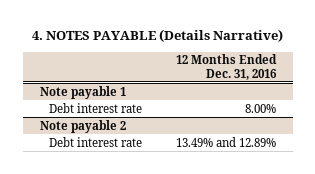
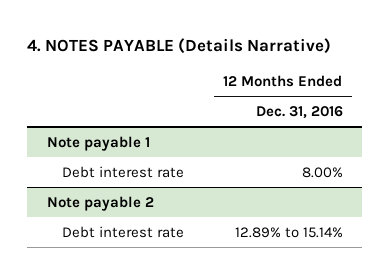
[175,136,276,147] 13.49% and 12.89% -> [234,226,343,238] 12.89% to 15.14%

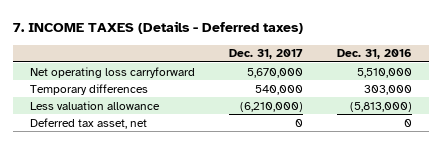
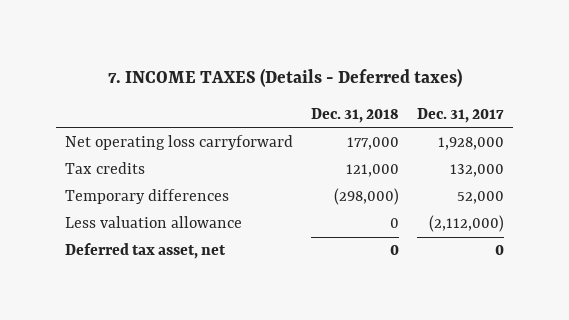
[337,49,413,60] Dec. 31, 2016 -> none
none -> [311,108,400,124] Dec. 31, 2018
[247,67,304,78] 5,670,000 -> [437,137,504,151] 1,928,000
none -> [65,162,146,175] Tax credits
[255,84,304,95] 540,000 -> [456,191,504,205] 52,000
[240,101,304,112] (6,210,000) -> [428,215,504,233] (2,112,000)

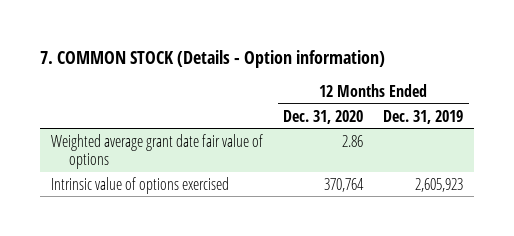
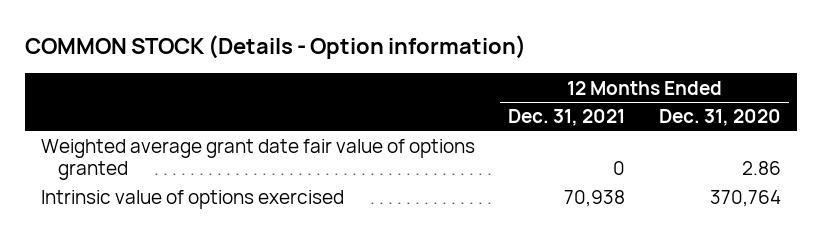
[40,50,386,69] 7. COMMON STOCK (Details - Option information) -> [24,35,526,60] COMMON STOCK (Details - Option information)
[383,109,464,124] Dec. 31, 2019 -> none
none -> [508,109,626,127] Dec. 31, 2021
[50,133,263,170] Weighted average grant date fair value of options -> [41,139,476,181] Weighted average grant date fair value of options granted

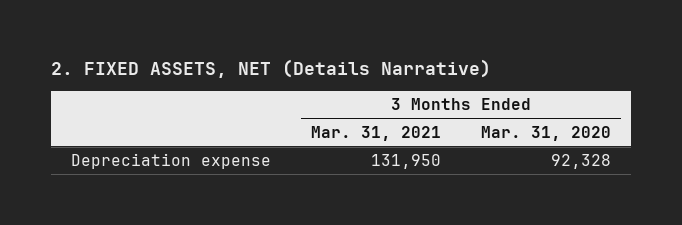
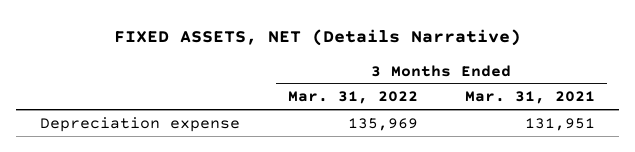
[50,59,491,79] 2. FIXED ASSETS, NET (Details Narrative) -> [113,28,521,46] FIXED ASSETS, NET (Details Narrative)
[481,125,612,141] Mar. 31, 2020 -> none
none -> [287,91,418,105] Mar. 31, 2022
[370,154,441,170] 131,950 -> [525,117,596,131] 131,951

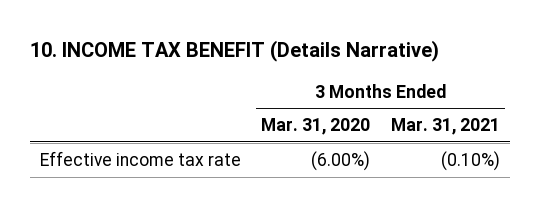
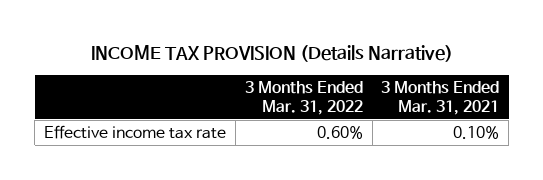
[29,40,439,63] 10. INCOME TAX BENEFIT (Details Narrative) -> [90,45,453,63] INCOME TAX PROVISION (Details Narrative)
[261,118,371,136] Mar. 31, 2020 -> none
none -> [244,81,363,116] 3 Months Ended Mar. 31, 2022
[440,150,500,171] (0.10%) -> [453,126,500,140] 0.10%

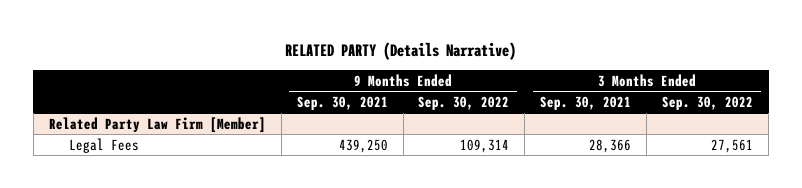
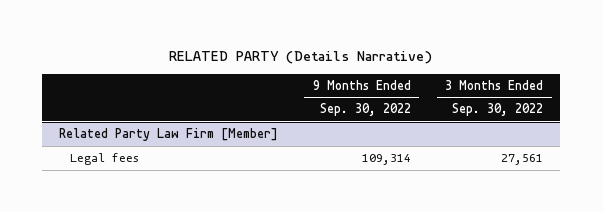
[296,95,388,110] Sep. 30, 2021 -> none
[540,95,632,110] Sep. 30, 2021 -> none
[68,137,139,153] Legal Fees -> [70,153,140,166] Legal fees

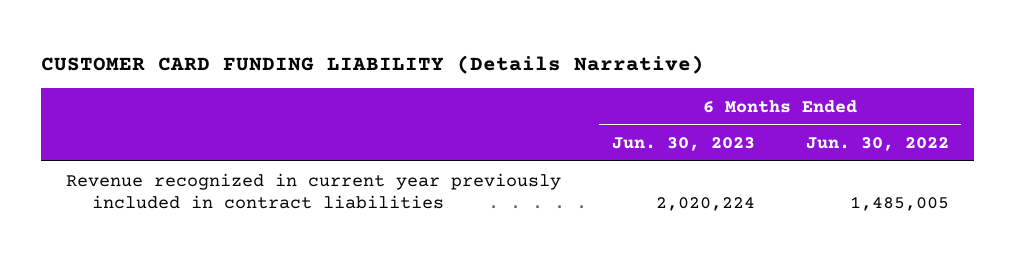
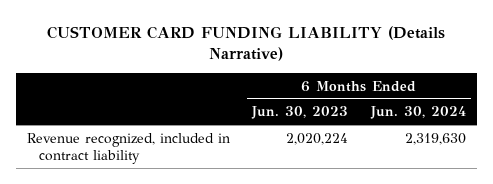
[805,137,949,152] Jun. 30, 2022 -> none
none -> [369,106,466,120] Jun. 30, 2024
[66,172,562,209] Revenue recognized in current year previously included in contract liabilities -> [27,132,231,164] Revenue recognized, included in contract liability

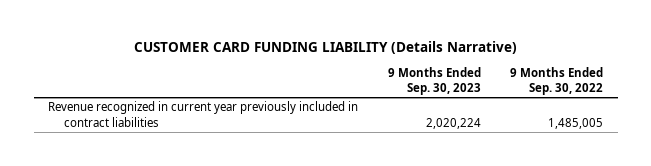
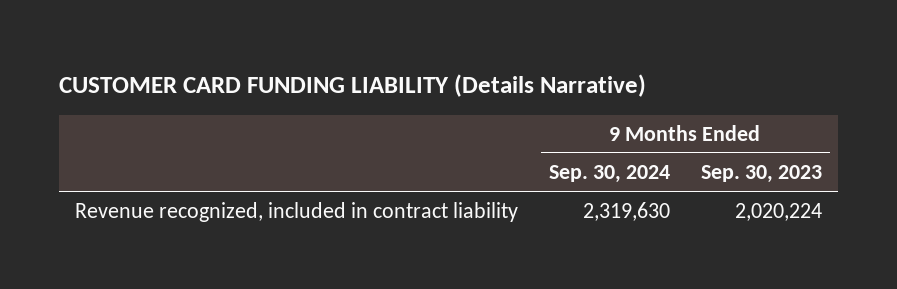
[510,66,604,96] 9 Months Ended Sep. 30, 2022 -> none
none -> [548,165,670,184] Sep. 30, 2024
[48,101,359,127] Revenue recognized in current year previously included in contract liabilities -> [74,202,518,223] Revenue recognized, included in contract liability

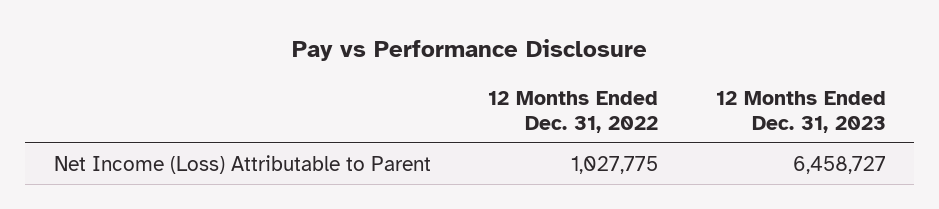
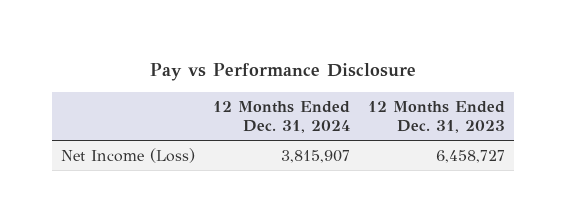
[488,91,659,134] 12 Months Ended Dec. 31, 2022 -> none
none -> [212,101,350,134] 12 Months Ended Dec. 31, 2024
[53,154,431,174] Net Income (Loss) Attributable to Parent -> [60,147,195,163] Net Income (Loss)

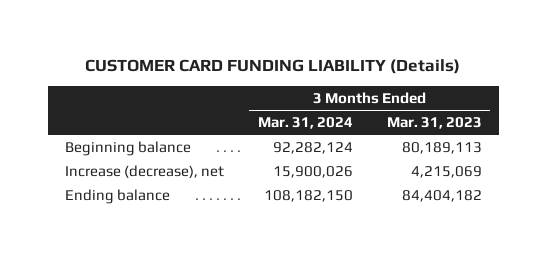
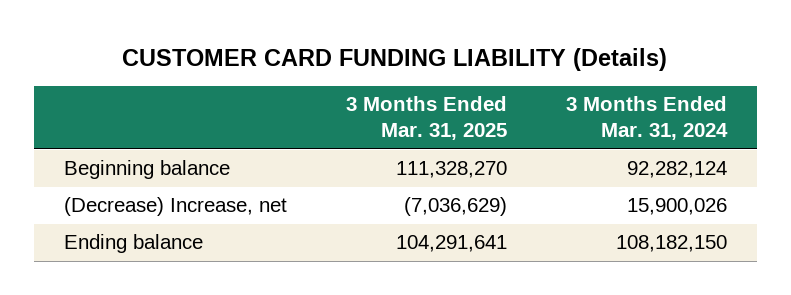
[386,117,482,130] Mar. 31, 2023 -> none
none -> [345,96,507,141] 3 Months Ended Mar. 31, 2025
[65,164,225,178] Increase (decrease), net -> [63,197,287,217] (Decrease) Increase, net

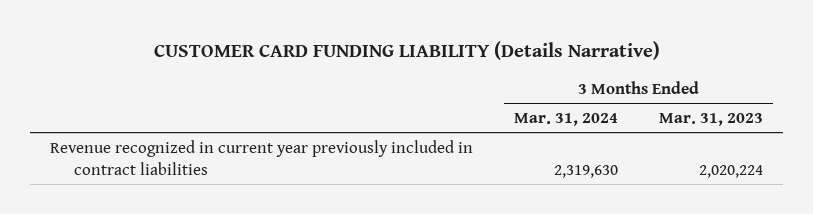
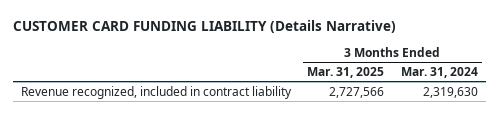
[658,113,763,127] Mar. 31, 2023 -> none
none -> [307,66,385,78] Mar. 31, 2025
[50,140,474,175] Revenue recognized in current year previously included in contract liabilities -> [20,85,292,99] Revenue recognized, included in contract liability

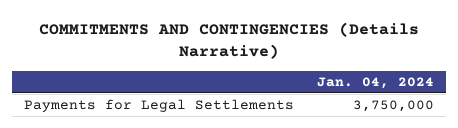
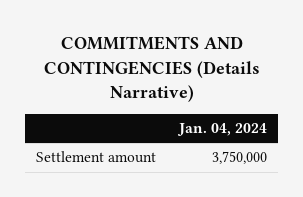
[23,99,294,113] Payments for Legal Settlements -> [36,151,157,164] Settlement amount

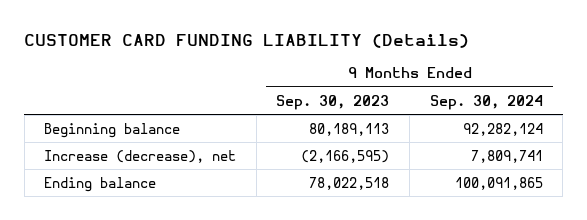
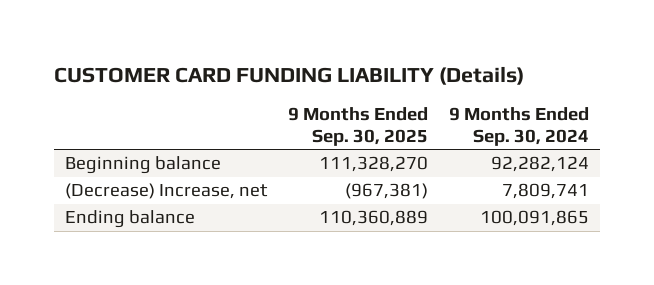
[276,94,390,110] Sep. 30, 2023 -> none
none -> [287,107,428,147] 9 Months Ended Sep. 30, 2025
[44,149,237,163] Increase (decrease), net -> [64,183,268,200] (Decrease) Increase, net

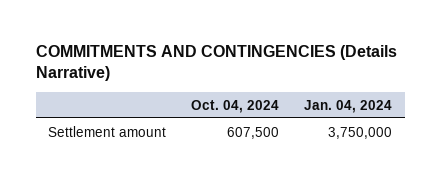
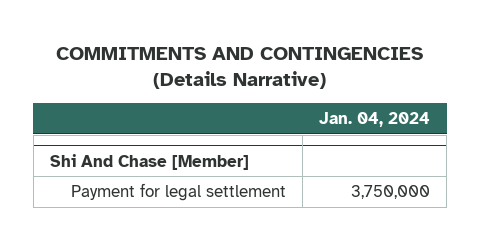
[191,99,280,113] Oct. 04, 2024 -> none
none -> [49,153,249,170] Shi And Chase [Member]
[48,125,167,137] Settlement amount -> [70,183,286,202] Payment for legal settlement

